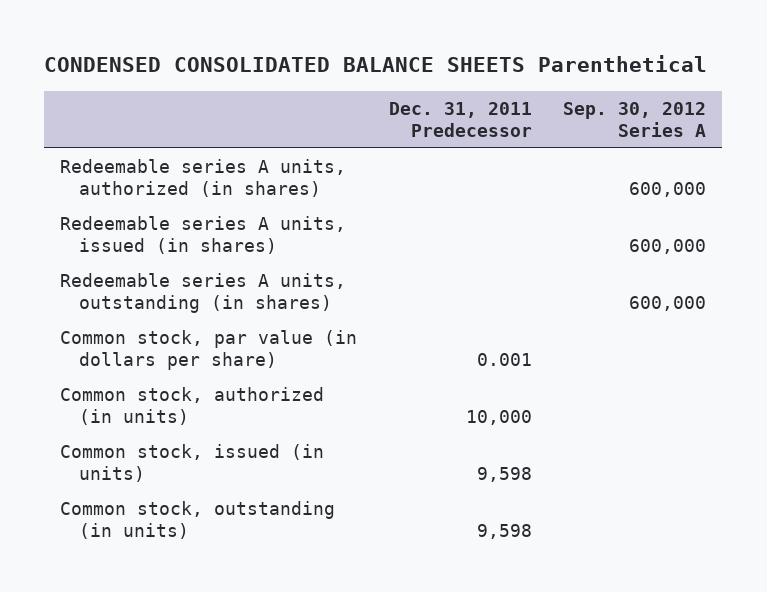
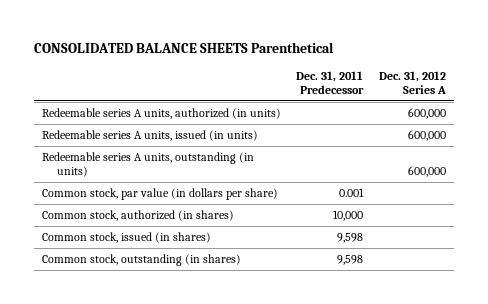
[44,55,708,73] CONDENSED CONSOLIDATED BALANCE SHEETS Parenthetical -> [34,41,335,53] CONSOLIDATED BALANCE SHEETS Parenthetical
[563,101,707,138] Sep. 30, 2012 Series A -> none
none -> [379,70,447,94] Dec. 31, 2012 Series A
[60,159,347,198] Redeemable series A units, authorized (in shares) -> [41,108,281,120] Redeemable series A units, authorized (in units)
[60,216,347,255] Redeemable series A units, issued (in shares) -> [41,130,258,142] Redeemable series A units, issued (in units)
[60,273,347,314] Redeemable series A units, outstanding (in shares) -> [41,152,254,178] Redeemable series A units, outstanding (in units)
[60,387,325,426] Common stock, authorized (in units) -> [41,210,234,222] Common stock, authorized (in shares)
[60,444,325,483] Common stock, issued (in units) -> [41,232,211,244] Common stock, issued (in shares)
[60,501,336,540] Common stock, outstanding (in units) -> [41,254,241,267] Common stock, outstanding (in shares)

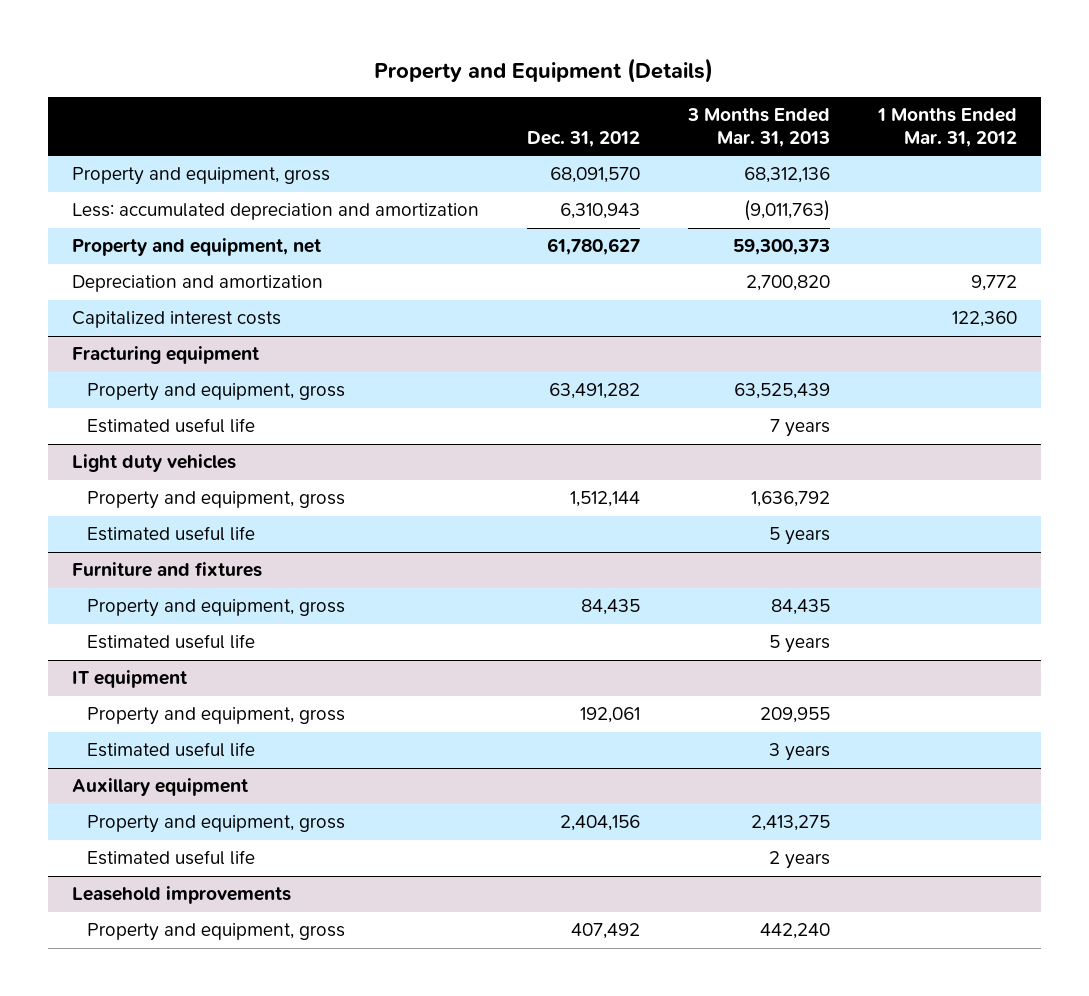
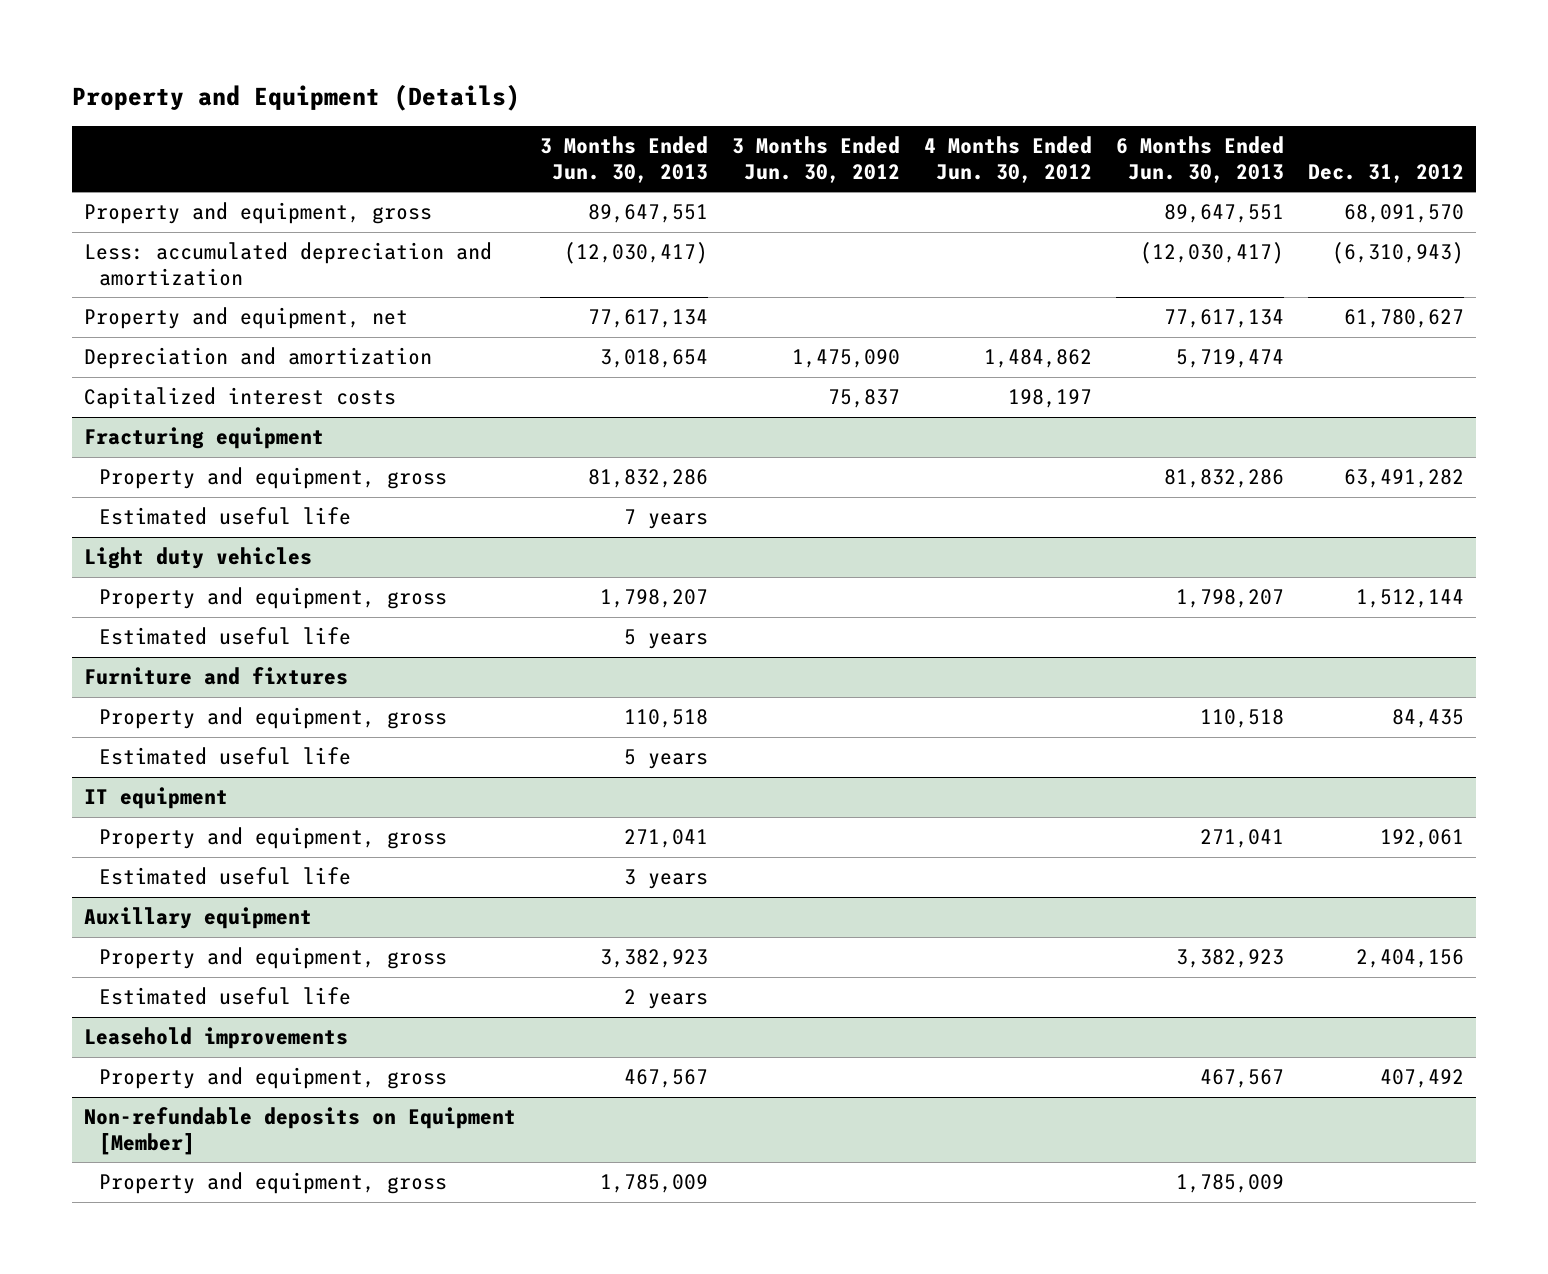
[686,108,830,147] 3 Months Ended Mar. 31, 2013 -> none
[876,108,1017,147] 1 Months Ended Mar. 31, 2012 -> none
none -> [540,136,709,184] 3 Months Ended Jun. 30, 2013
none -> [732,136,901,184] 3 Months Ended Jun. 30, 2012
none -> [924,136,1093,184] 4 Months Ended Jun. 30, 2012
none -> [1116,136,1285,184] 6 Months Ended Jun. 30, 2013
[559,203,640,220] 6,310,943 -> [1332,242,1465,265] (6,310,943)
none -> [84,1107,517,1156] Non-refundable deposits on Equipment [Member]
none -> [99,1172,448,1195] Property and equipment, gross

